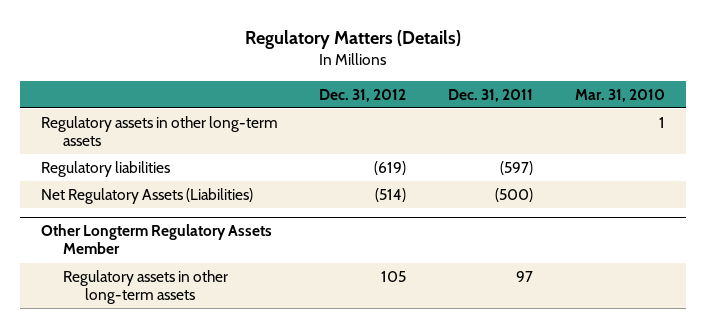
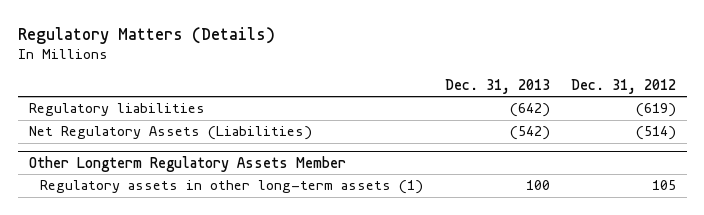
[448,88,534,102] Dec. 31, 2011 -> none
[575,88,666,102] Mar. 31, 2010 -> none
none -> [444,78,550,94] Dec. 31, 2013
[40,116,278,147] Regulatory assets in other long-term assets -> none
[62,270,228,305] Regulatory assets in other long-term assets -> [40,180,424,195] Regulatory assets in other long-term assets (1)

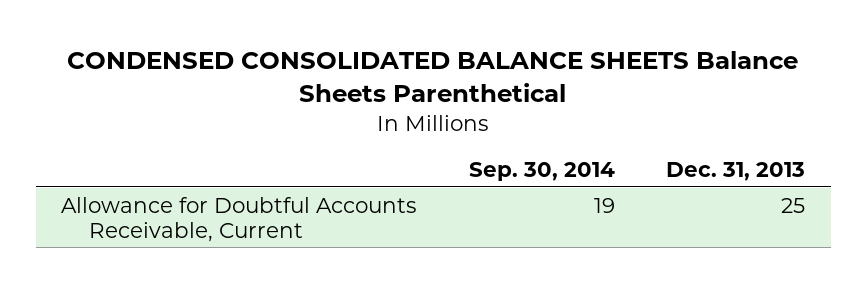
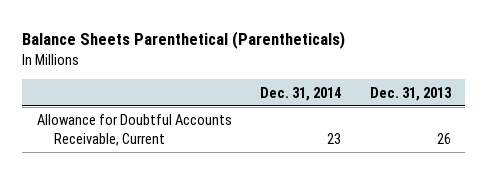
[67,50,799,102] CONDENSED CONSOLIDATED BALANCE SHEETS Balance Sheets Parenthetical -> [22,30,346,49] Balance Sheets Parenthetical (Parentheticals)
[468,161,615,181] Sep. 30, 2014 -> none
none -> [260,86,342,101] Dec. 31, 2014
[781,197,806,213] 25 -> [436,133,451,145] 26

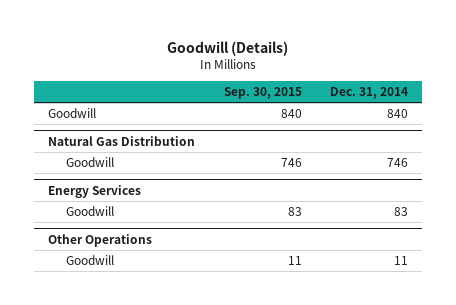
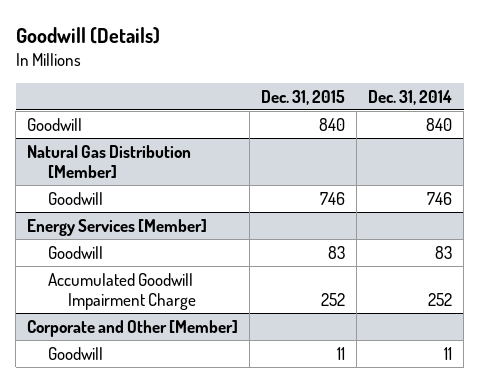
[223,86,302,99] Sep. 30, 2015 -> none
none -> [261,89,346,105] Dec. 31, 2015
[48,135,196,146] Natural Gas Distribution -> [27,144,192,178] Natural Gas Distribution [Member]
[48,184,142,198] Energy Services -> [27,218,208,236] Energy Services [Member]
none -> [47,272,196,310] Accumulated Goodwill Impairment Charge
[48,233,153,247] Other Operations -> [27,319,239,337] Corporate and Other [Member]

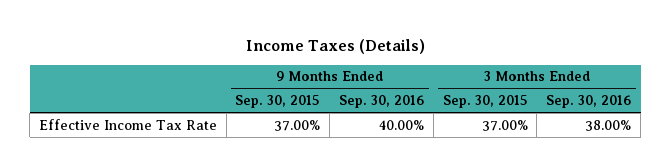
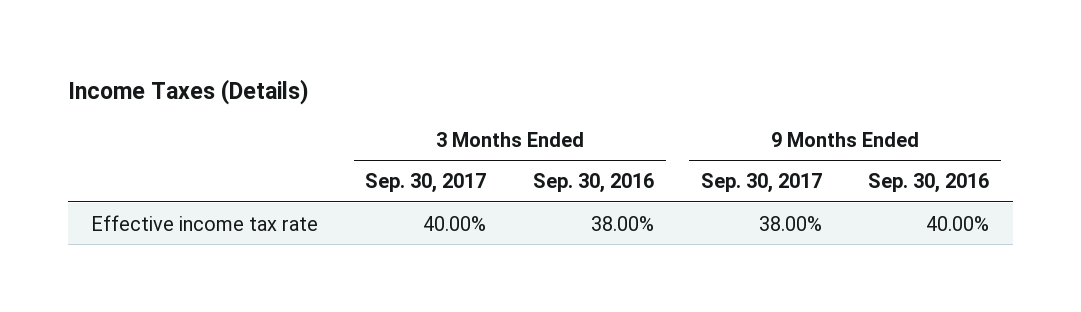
[235,95,321,109] Sep. 30, 2015 -> none
[442,95,528,109] Sep. 30, 2015 -> none
none -> [365,173,487,194] Sep. 30, 2017
none -> [700,173,822,194] Sep. 30, 2017
[38,118,217,130] Effective Income Tax Rate -> [91,214,319,231] Effective income tax rate

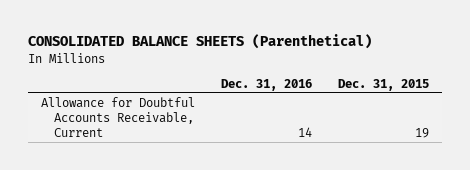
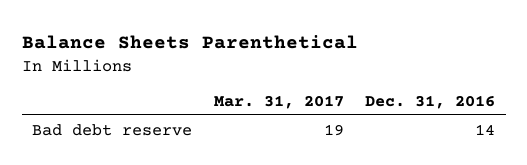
[28,34,373,50] CONSOLIDATED BALANCE SHEETS (Parenthetical) -> [21,34,358,49] Balance Sheets Parenthetical
[338,78,430,91] Dec. 31, 2015 -> none
none -> [213,94,344,109] Mar. 31, 2017
[41,97,196,137] Allowance for Doubtful Accounts Receivable, Current -> [32,123,193,136] Bad debt reserve

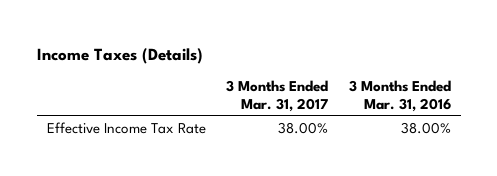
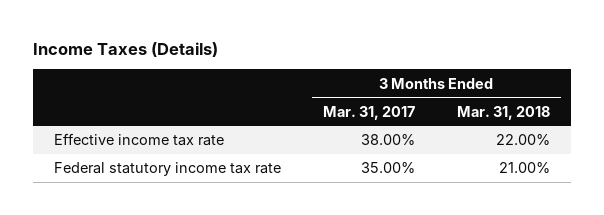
[348,80,451,112] 3 Months Ended Mar. 31, 2016 -> none
none -> [456,105,550,120] Mar. 31, 2018
[46,121,206,134] Effective Income Tax Rate -> [53,133,224,147] Effective income tax rate
none -> [53,162,281,177] Federal statutory income tax rate

